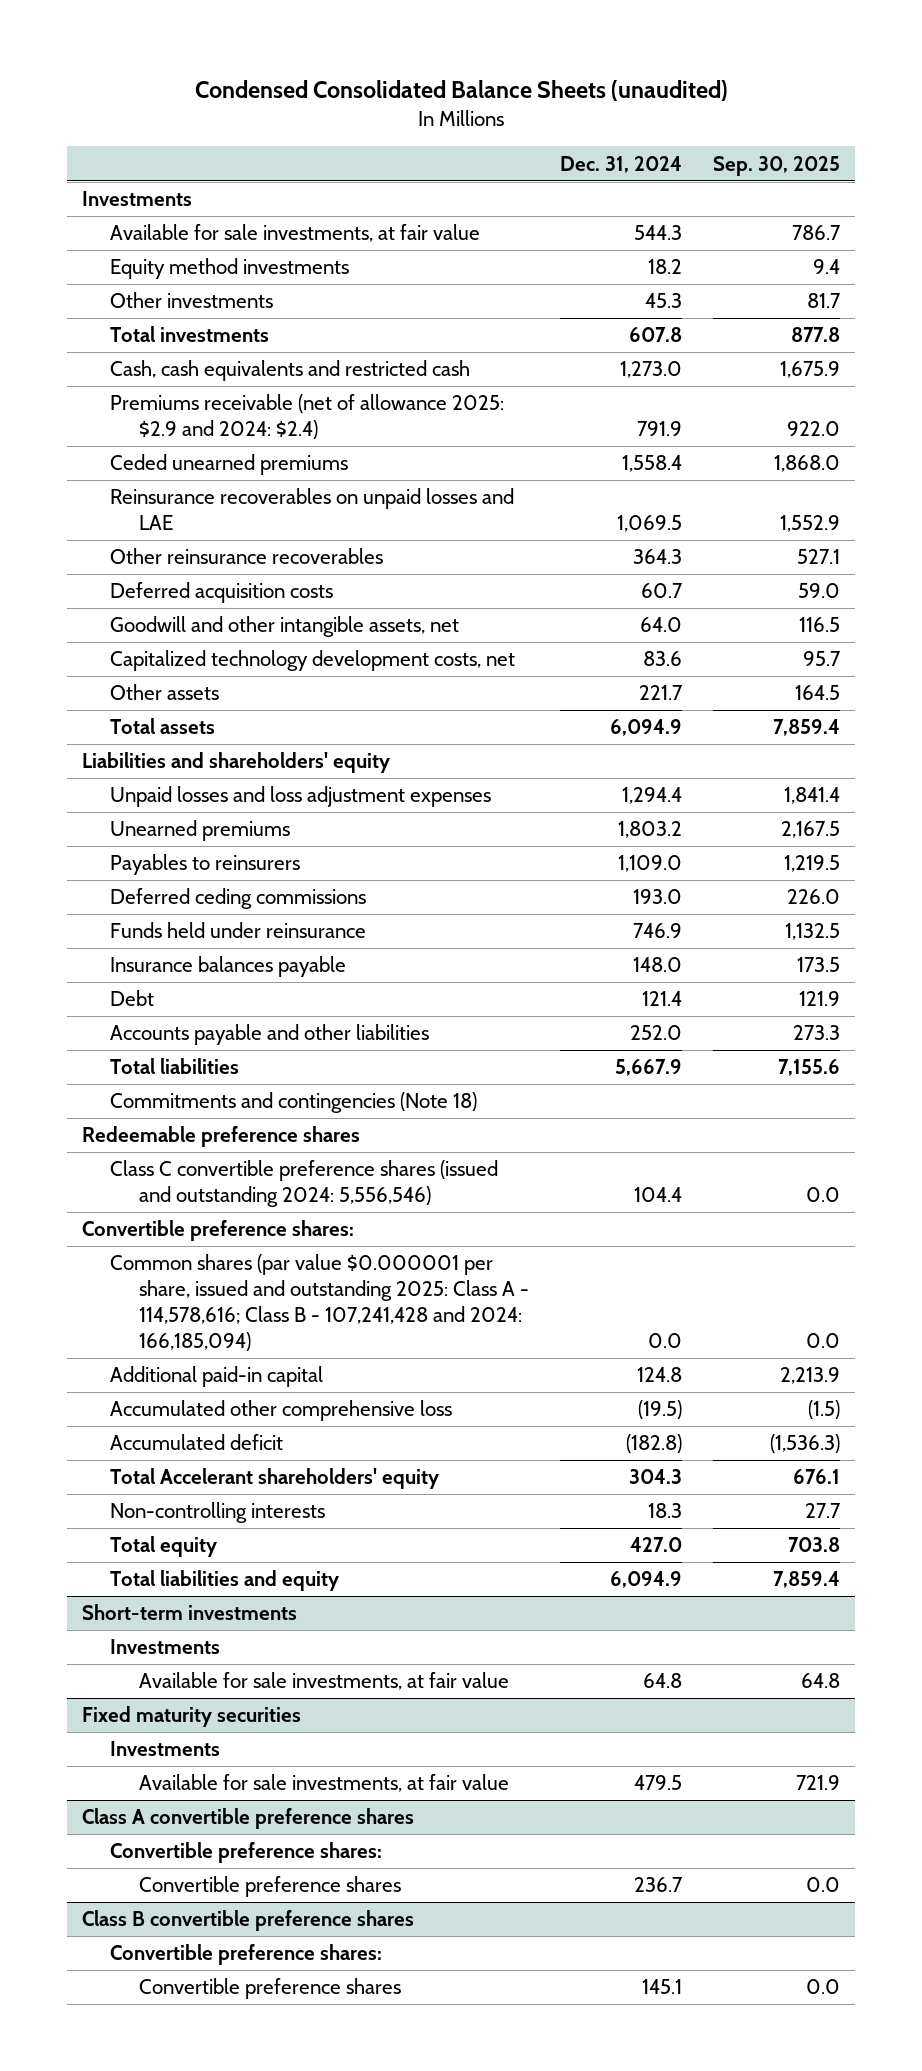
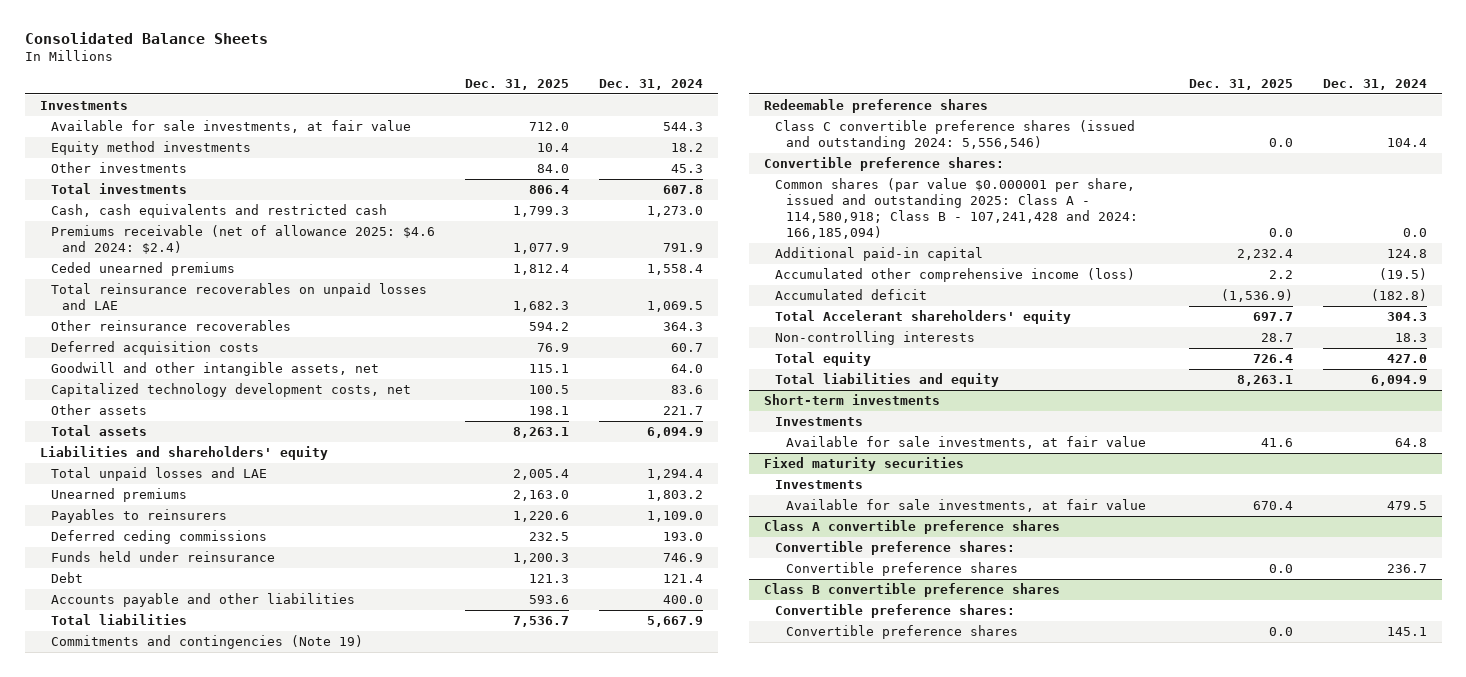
[195,80,729,102] Condensed Consolidated Balance Sheets (unaudited) -> [24,31,268,44] Consolidated Balance Sheets
[712,155,840,176] Sep. 30, 2025 -> none
none -> [464,78,569,90] Dec. 31, 2025
[110,394,505,440] Premiums receivable (net of allowance 2025: $2.9 and 2024: $2.4) -> [50,224,435,254] Premiums receivable (net of allowance 2025: $4.6 and 2024: $2.4)
[110,488,515,531] Reinsurance recoverables on unpaid losses and LAE -> [50,282,427,310] Total reinsurance recoverables on unpaid losses and LAE
[110,786,492,808] Unpaid losses and loss adjustment expenses -> [50,466,267,481] Total unpaid losses and LAE
[110,956,347,978] Insurance balances payable -> none
[629,1025,682,1041] 252.0 -> [662,594,703,604] 400.0
[110,1092,478,1114] Commitments and contingencies (Note 18) -> [50,634,363,649] Commitments and contingencies (Note 19)
[110,1254,529,1351] Common shares (par value $0.000001 per share, issued and outstanding 2025: Class A - 114,578,616; Class B - 107,241,428 and 2024: 166,185,094) -> [774,177,1139,240] Common shares (par value $0.000001 per share, issued and outstanding 2025: Class A - 114,580,918; Class B - 107,241,428 and 2024: 166,185,094)
[110,1400,453,1422] Accumulated other comprehensive loss -> [774,267,1135,282] Accumulated other comprehensive income (loss)

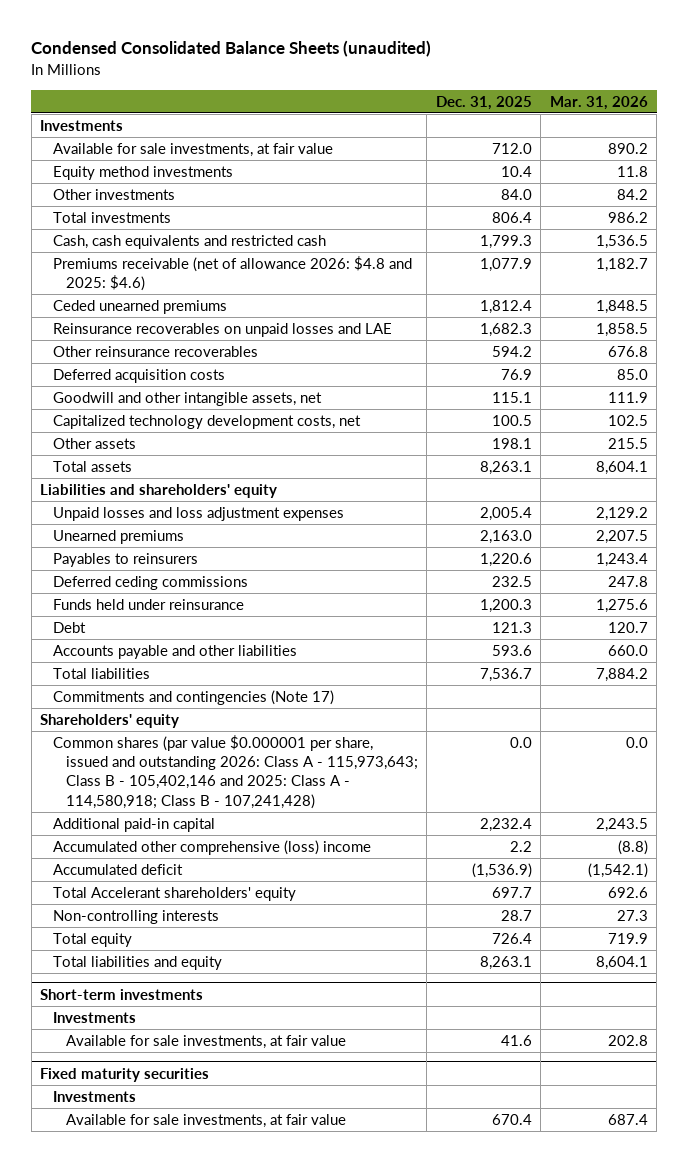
[24,31,268,44] Consolidated Balance Sheets -> [31,40,432,58] Condensed Consolidated Balance Sheets (unaudited)
[598,78,703,90] Dec. 31, 2024 -> none
none -> [549,95,648,110] Mar. 31, 2026
[50,224,435,254] Premiums receivable (net of allowance 2025: $4.6 and 2024: $2.4) -> [52,256,412,292] Premiums receivable (net of allowance 2026: $4.8 and 2025: $4.6)
[50,282,427,310] Total reinsurance recoverables on unpaid losses and LAE -> [52,323,392,338] Reinsurance recoverables on unpaid losses and LAE
[50,466,267,481] Total unpaid losses and LAE -> [52,507,344,522] Unpaid losses and loss adjustment expenses
[763,98,988,113] Redeemable preference shares -> none
[774,119,1135,150] Class C convertible preference shares (issued and outstanding 2024: 5,556,546) -> none
[763,156,1004,171] Convertible preference shares: -> none
[50,634,363,649] Commitments and contingencies (Note 19) -> [52,690,334,706] Commitments and contingencies (Note 17)
none -> [40,714,180,729] Shareholders' equity
[774,177,1139,240] Common shares (par value $0.000001 per share, issued and outstanding 2025: Class A - 114,580,918; Class B - 107,241,428 and 2024: 166,185,094) -> [52,735,418,809] Common shares (par value $0.000001 per share, issued and outstanding 2026: Class A - 115,973,643; Class B - 105,402,146 and 2025: Class A - 114,580,918; Class B - 107,241,428)
[774,267,1135,282] Accumulated other comprehensive income (loss) -> [52,840,371,856] Accumulated other comprehensive (loss) income
[763,519,1060,534] Class A convertible preference shares -> none
[774,540,1015,555] Convertible preference shares: -> none
[786,561,1019,576] Convertible preference shares -> none
[763,582,1060,597] Class B convertible preference shares -> none
[774,603,1015,618] Convertible preference shares: -> none
[786,624,1019,639] Convertible preference shares -> none

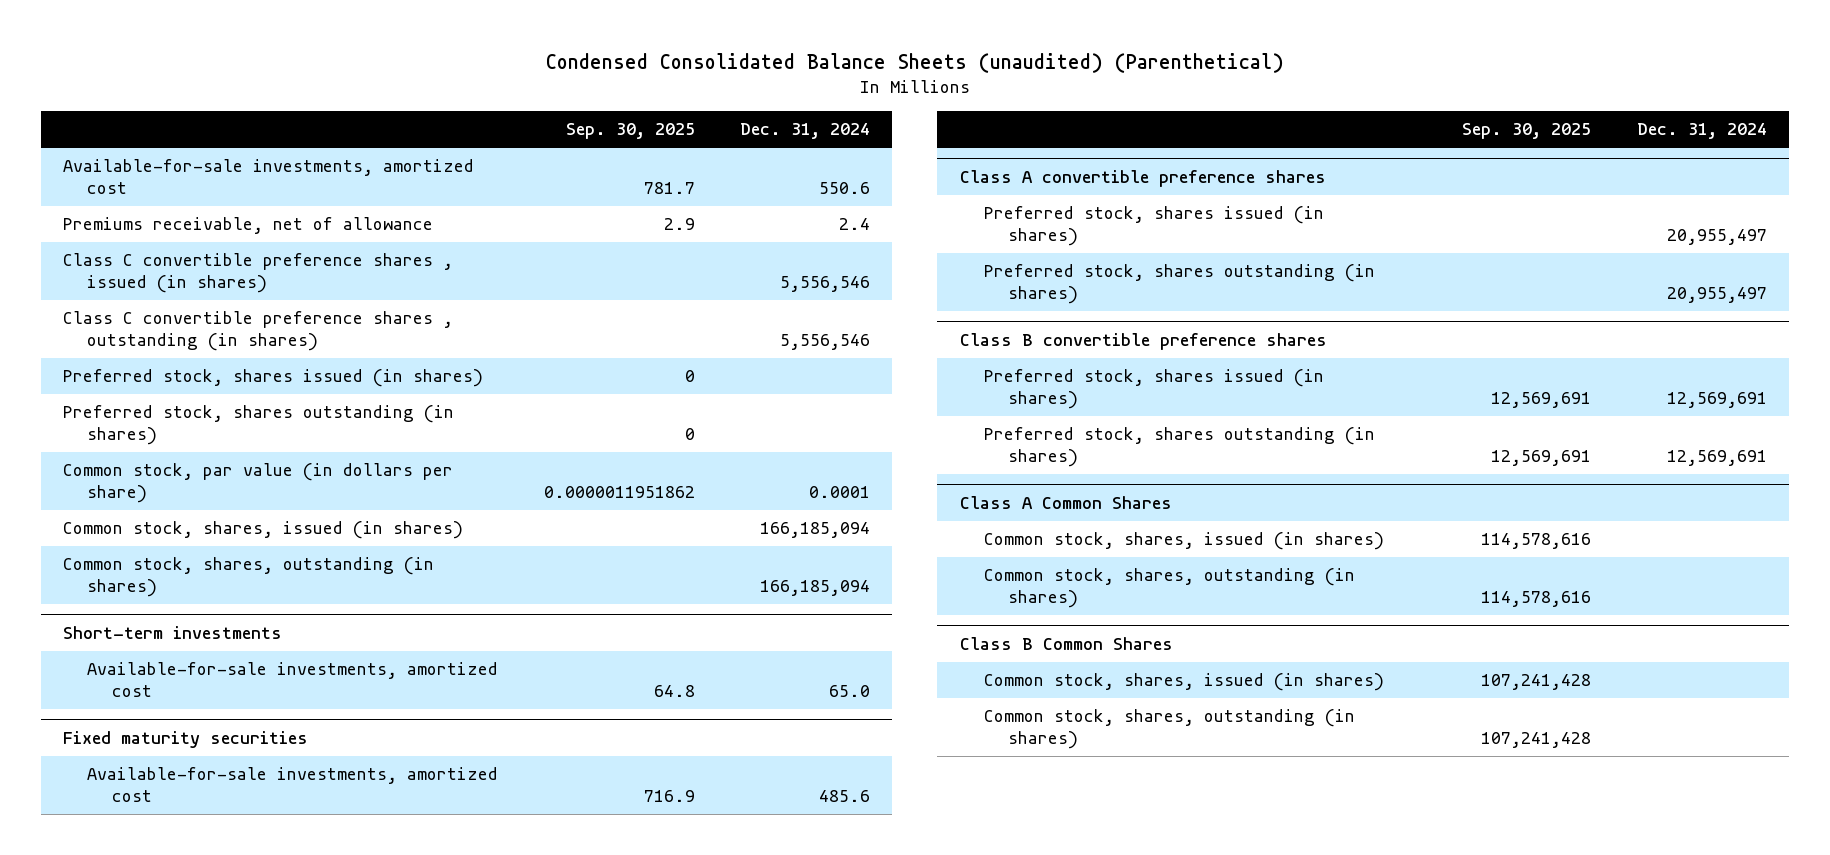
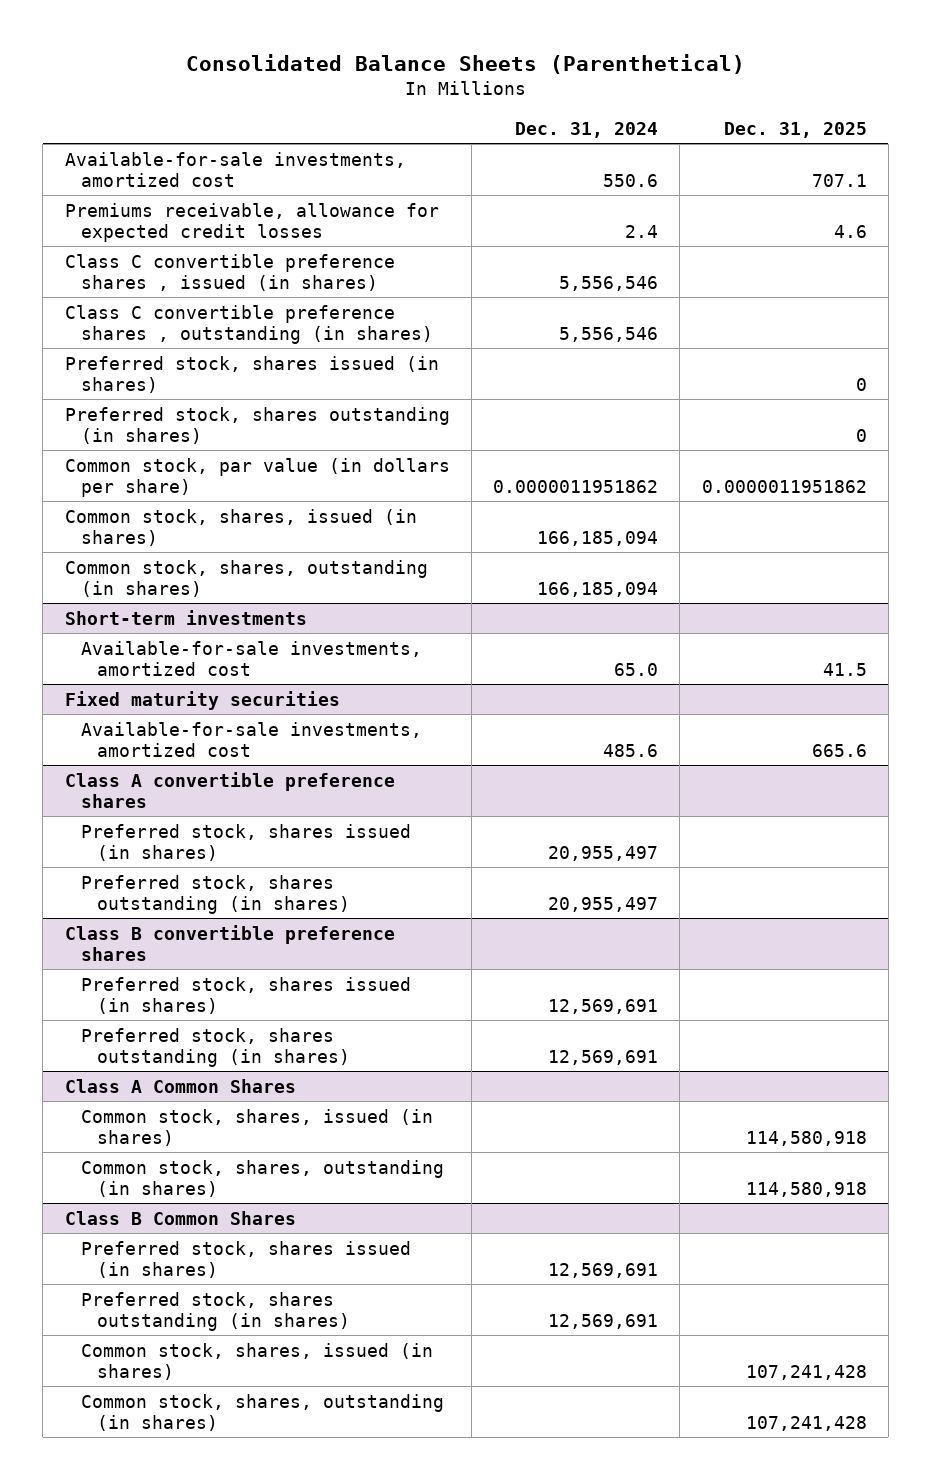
[545,52,1284,73] Condensed Consolidated Balance Sheets (unaudited) (Parenthetical) -> [185,53,745,74] Consolidated Balance Sheets (Parenthetical)
[565,123,695,140] Sep. 30, 2025 -> none
none -> [723,121,867,138] Dec. 31, 2025
[63,217,434,235] Premiums receivable, net of allowance -> [64,202,439,242] Premiums receivable, allowance for expected credit losses
[808,485,870,498] 0.0001 -> [493,479,659,493] 0.0000011951862
none -> [80,1240,411,1278] Preferred stock, shares issued (in shares)
none -> [80,1291,351,1331] Preferred stock, shares outstanding (in shares)

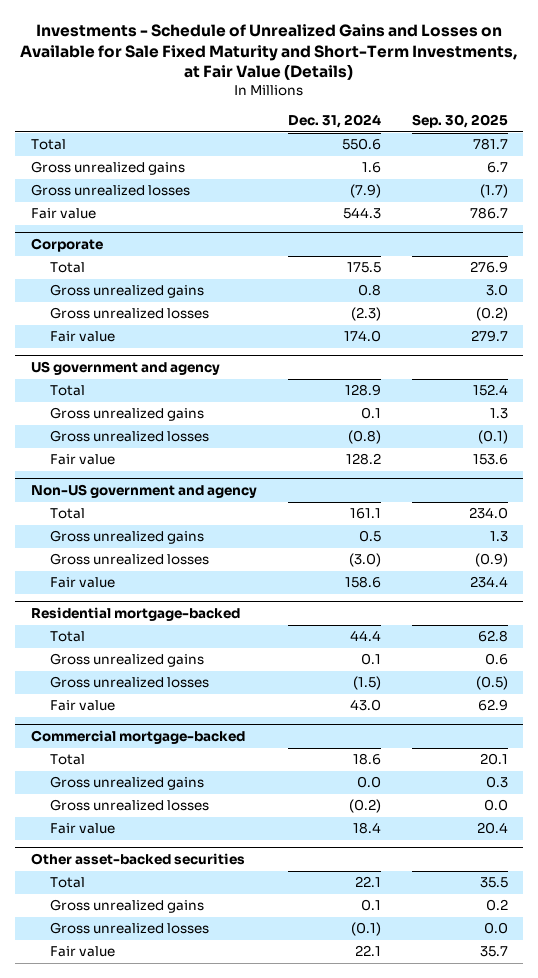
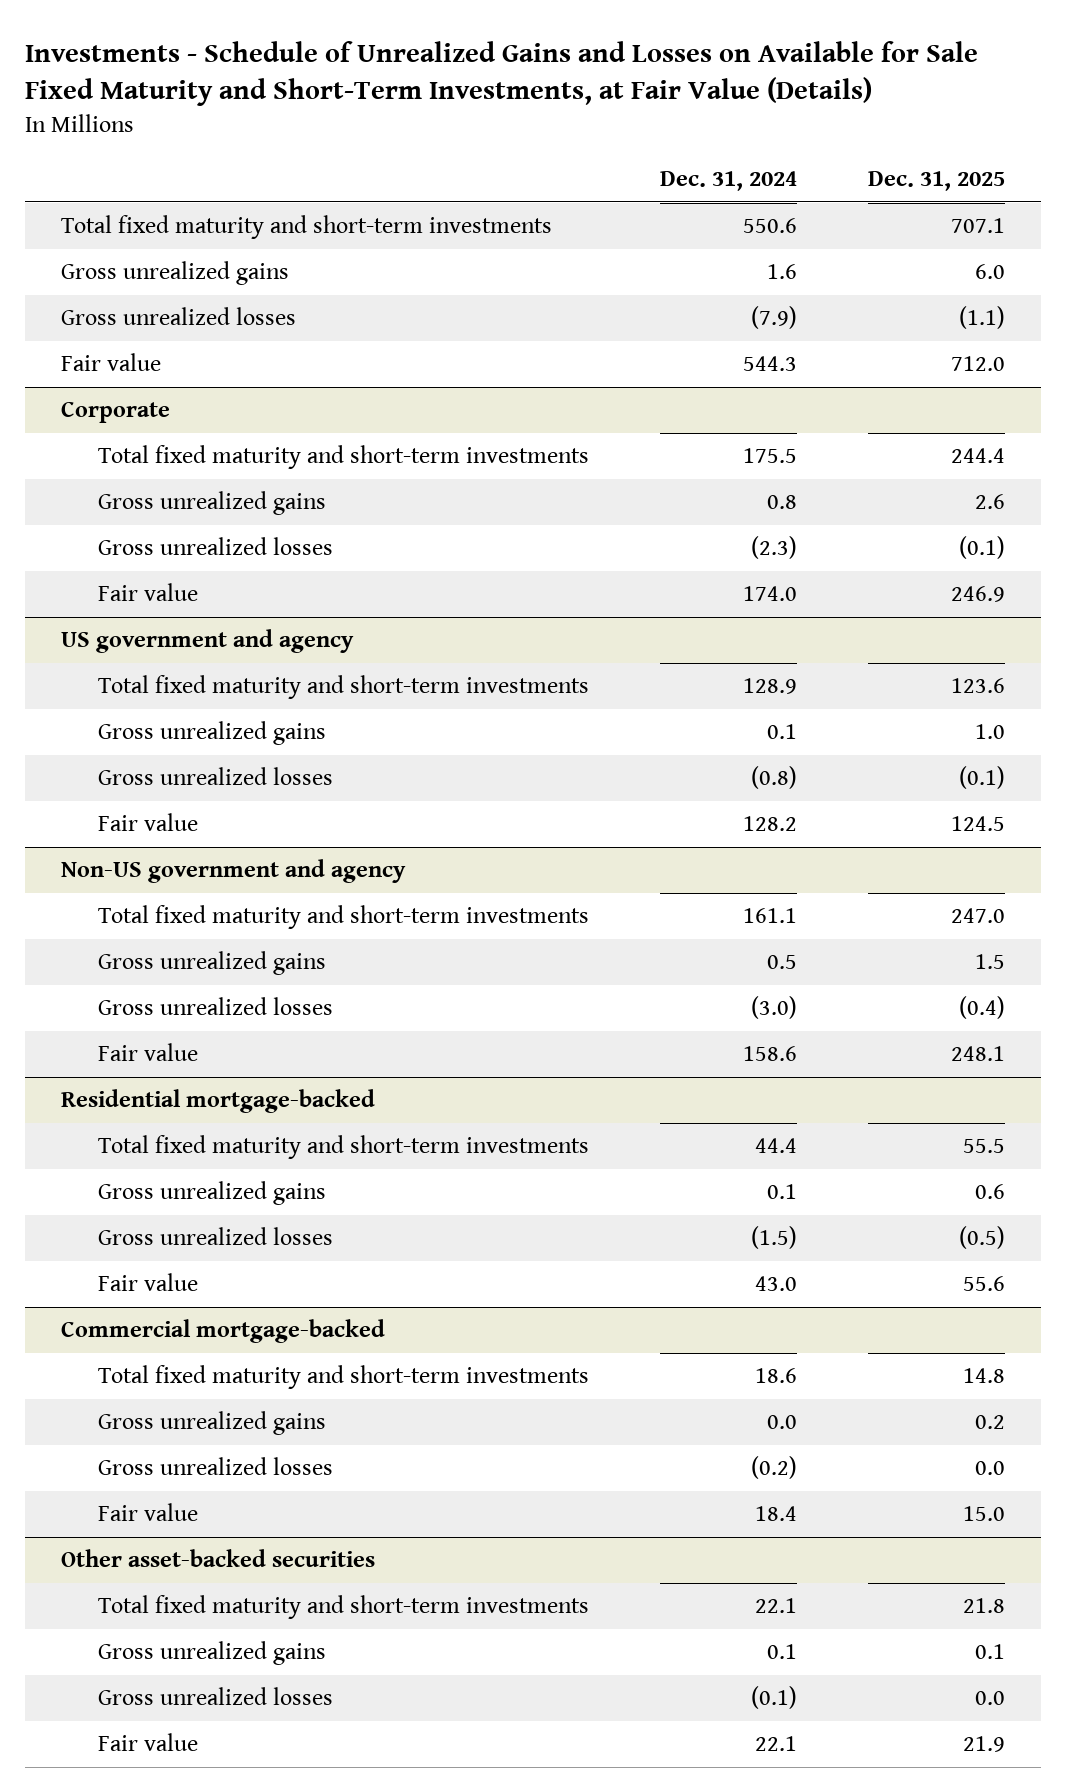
[411,114,508,129] Sep. 30, 2025 -> none
none -> [868,171,1006,192] Dec. 31, 2025
[30,139,66,151] Total -> [60,215,552,240] Total fixed maturity and short-term investments
[50,262,86,274] Total -> [97,445,589,470] Total fixed maturity and short-term investments
[50,385,86,397] Total -> [97,675,589,700] Total fixed maturity and short-term investments
[50,508,86,520] Total -> [97,905,589,930] Total fixed maturity and short-term investments
[50,631,86,643] Total -> [97,1135,589,1160] Total fixed maturity and short-term investments
[50,754,86,766] Total -> [97,1365,589,1390] Total fixed maturity and short-term investments
[50,877,86,889] Total -> [97,1595,589,1620] Total fixed maturity and short-term investments

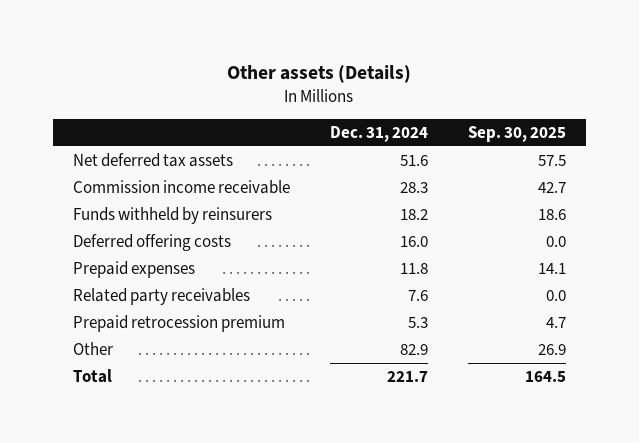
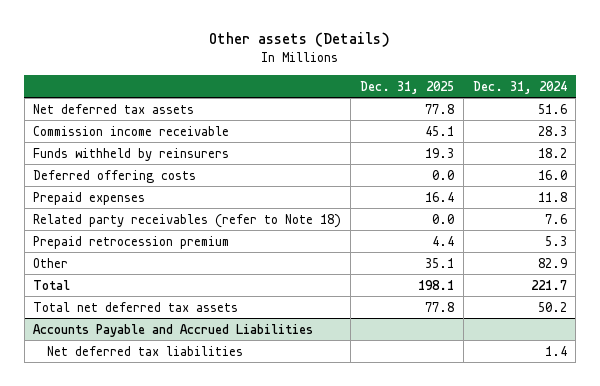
[468,125,567,142] Sep. 30, 2025 -> none
none -> [360,80,455,94] Dec. 31, 2025
[72,288,250,306] Related party receivables -> [33,213,342,228] Related party receivables (refer to Note 18)
none -> [33,301,239,312] Total net deferred tax assets
none -> [33,323,314,337] Accounts Payable and Accrued Liabilities
none -> [47,345,244,356] Net deferred tax liabilities

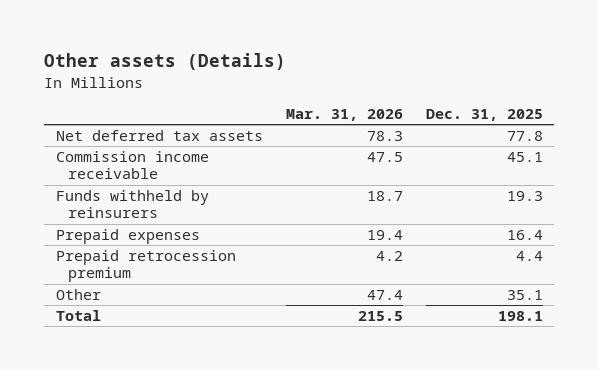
[472,80,567,94] Dec. 31, 2024 -> none
none -> [285,108,403,121] Mar. 31, 2026
[33,169,197,183] Deferred offering costs -> none
[33,213,342,228] Related party receivables (refer to Note 18) -> none
[33,301,239,312] Total net deferred tax assets -> none
[33,323,314,337] Accounts Payable and Accrued Liabilities -> none
[47,345,244,356] Net deferred tax liabilities -> none

